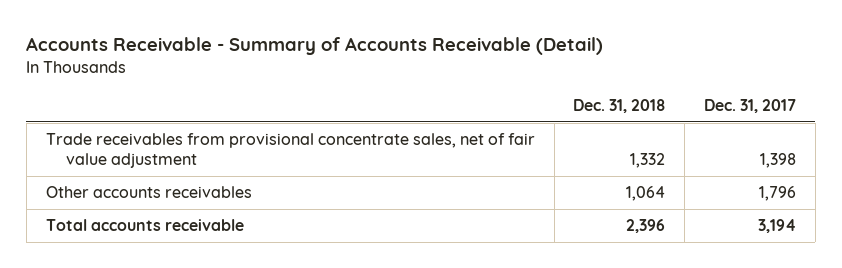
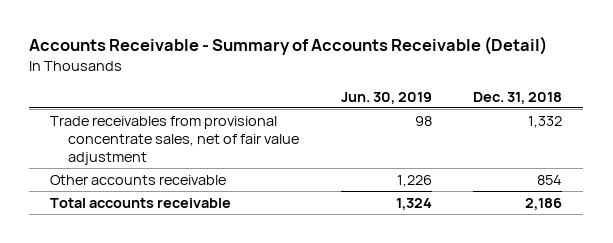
[704,99,797,114] Dec. 31, 2017 -> none
none -> [340,91,432,104] Jun. 30, 2019
[45,186,252,199] Other accounts receivables -> [50,174,227,185] Other accounts receivable
[626,186,666,202] 1,064 -> [537,174,563,185] 854
[626,219,666,234] 2,396 -> [525,197,563,210] 2,186

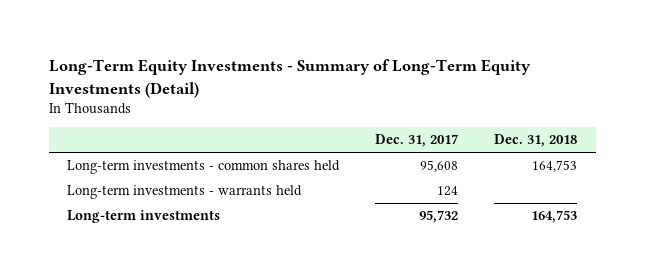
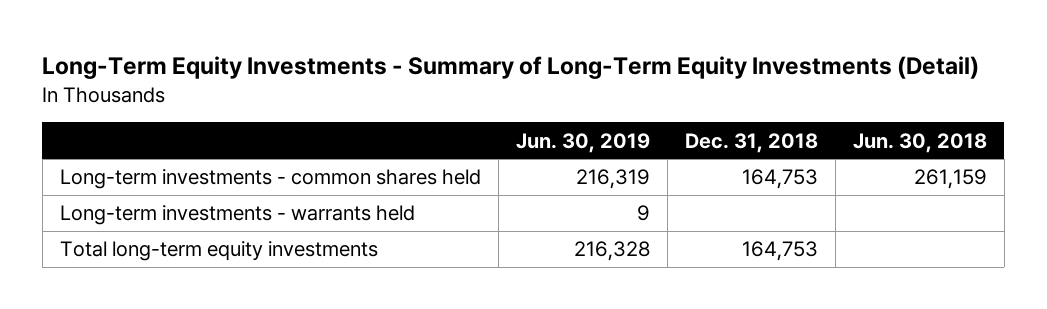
[375,134,459,148] Dec. 31, 2017 -> none
none -> [515,132,650,153] Jun. 30, 2019
none -> [852,132,987,153] Jun. 30, 2018
[67,210,221,224] Long-term investments -> [59,241,378,262] Total long-term equity investments

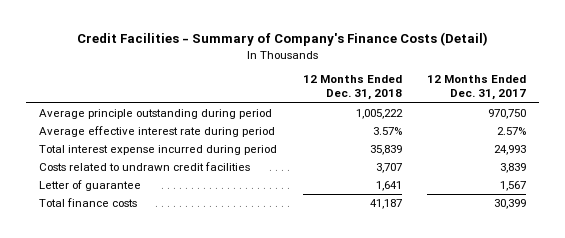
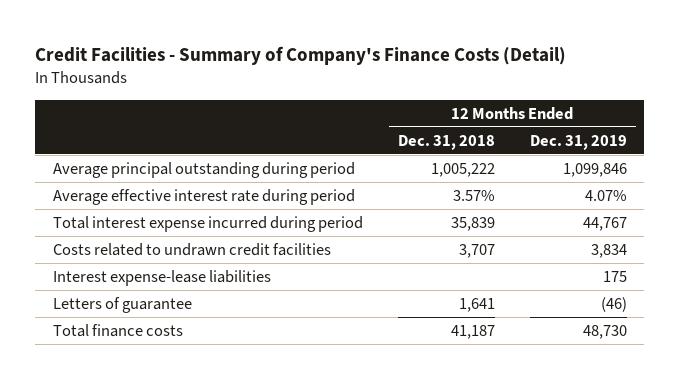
[427,75,527,101] 12 Months Ended Dec. 31, 2017 -> none
none -> [529,134,627,150] Dec. 31, 2019
[38,109,272,120] Average principle outstanding during period -> [52,161,355,178] Average principal outstanding during period
none -> [52,269,271,286] Interest expense-lease liabilities
[38,180,141,192] Letter of guarantee -> [52,296,192,313] Letters of guarantee

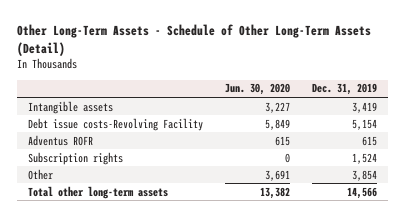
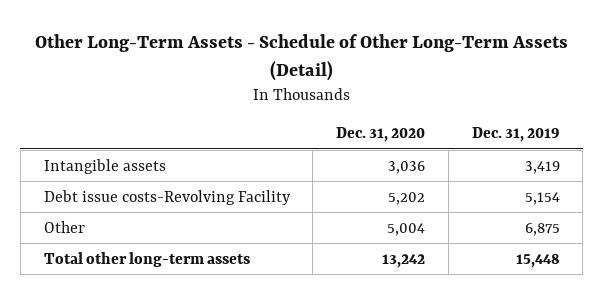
[224,83,290,96] Jun. 30, 2020 -> none
none -> [336,127,426,143] Dec. 31, 2020
[28,134,94,146] Adventus ROFR -> none
[28,151,124,165] Subscription rights -> none
[351,169,377,181] 3,854 -> [524,222,560,236] 6,875
[346,186,377,199] 14,566 -> [515,253,560,268] 15,448

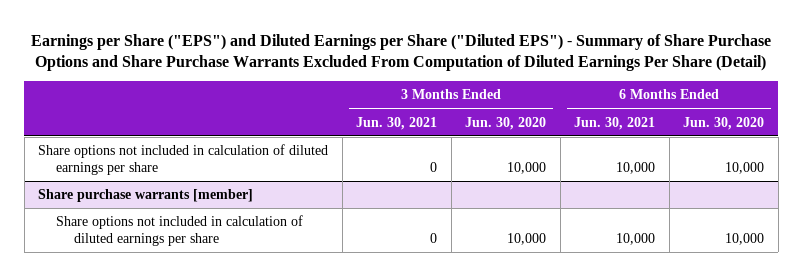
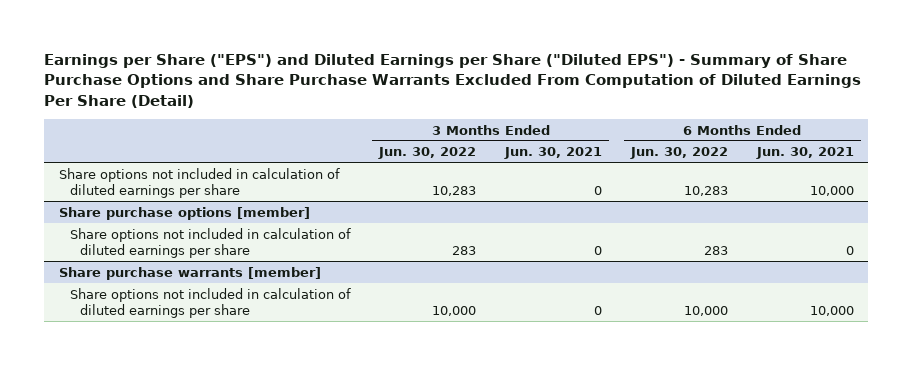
[465,116,547,130] Jun. 30, 2020 -> none
[683,116,765,130] Jun. 30, 2020 -> none
none -> [378,147,477,160] Jun. 30, 2022
none -> [630,147,729,160] Jun. 30, 2022
none -> [58,206,310,220] Share purchase options [member]
none -> [69,227,351,259] Share options not included in calculation of diluted earnings per share

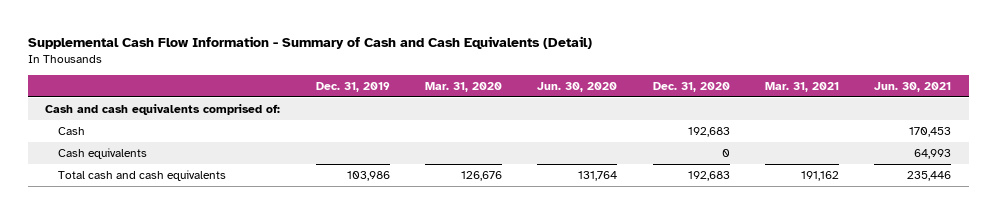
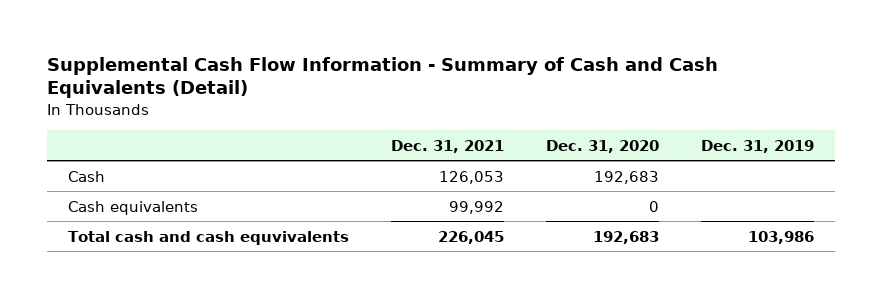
[425,82,503,93] Mar. 31, 2020 -> none
[537,82,618,93] Jun. 30, 2020 -> none
[764,82,839,93] Mar. 31, 2021 -> none
[874,82,952,93] Jun. 30, 2021 -> none
none -> [391,139,505,153] Dec. 31, 2021
[45,104,281,116] Cash and cash equivalents comprised of: -> none
[57,170,226,182] Total cash and cash equivalents -> [68,230,350,245] Total cash and cash equvivalents

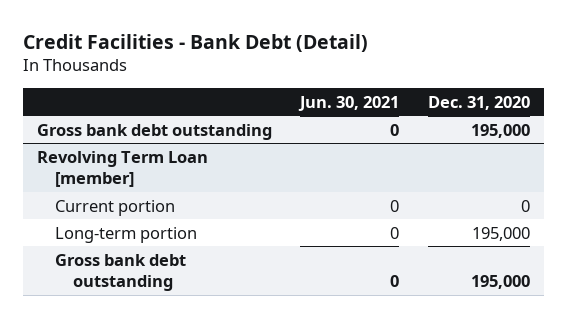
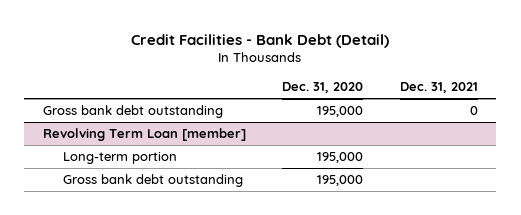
[298,95,400,111] Jun. 30, 2021 -> none
none -> [400,82,479,94] Dec. 31, 2021
[54,199,175,216] Current portion -> none

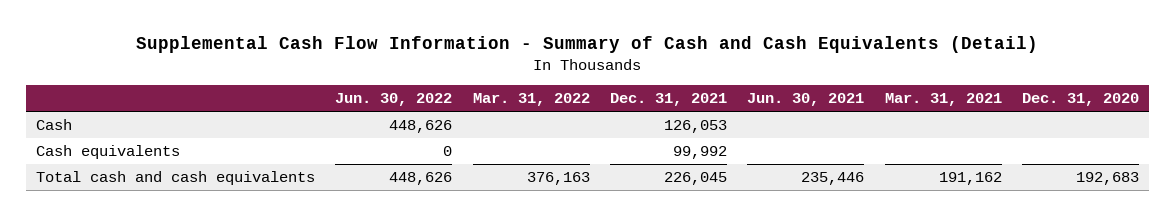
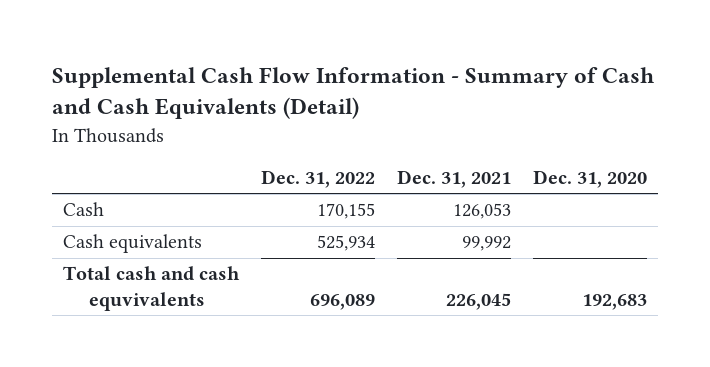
[335,93,453,107] Jun. 30, 2022 -> none
[472,93,590,107] Mar. 31, 2022 -> none
[747,93,865,107] Jun. 30, 2021 -> none
[884,93,1002,107] Mar. 31, 2021 -> none
none -> [260,170,375,189] Dec. 31, 2022
[35,170,315,185] Total cash and cash equivalents -> [62,266,240,311] Total cash and cash equvivalents

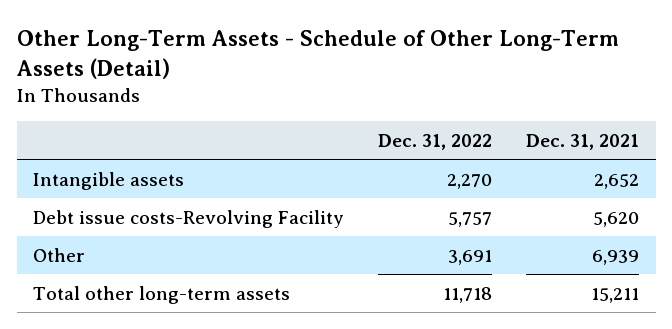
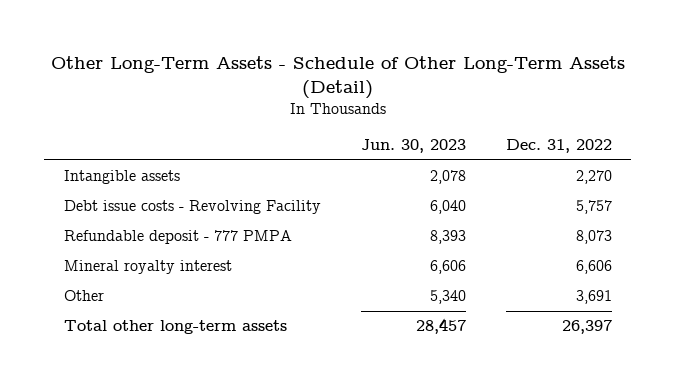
[525,133,639,150] Dec. 31, 2021 -> none
none -> [360,139,466,154] Jun. 30, 2023
[33,209,345,228] Debt issue costs-Revolving Facility -> [64,200,322,215] Debt issue costs - Revolving Facility
none -> [64,230,293,245] Refundable deposit - 777 PMPA
none -> [64,260,233,275] Mineral royalty interest
[443,286,493,303] 11,718 -> [561,320,612,335] 26,397

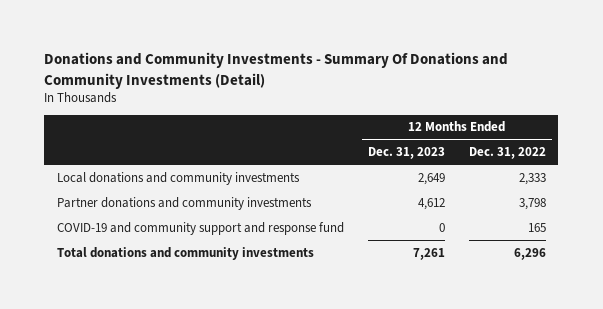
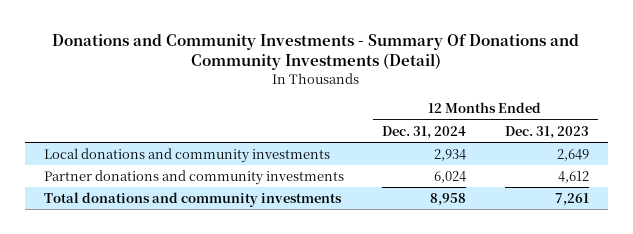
[469,147,547,160] Dec. 31, 2022 -> none
none -> [382,125,467,139] Dec. 31, 2024
[56,221,344,235] COVID-19 and community support and response fund -> none

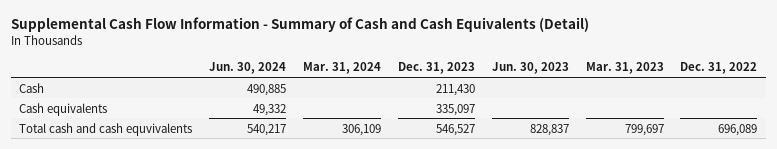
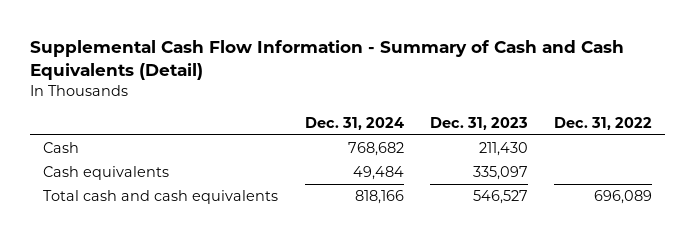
[209,62,287,75] Jun. 30, 2024 -> none
[302,62,381,75] Mar. 31, 2024 -> none
[491,62,569,75] Jun. 30, 2023 -> none
[585,62,664,75] Mar. 31, 2023 -> none
none -> [304,116,404,130] Dec. 31, 2024
[19,122,193,136] Total cash and cash equvivalents -> [43,190,279,205] Total cash and cash equivalents

